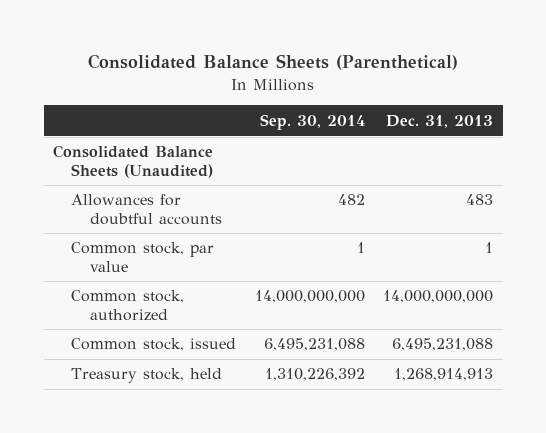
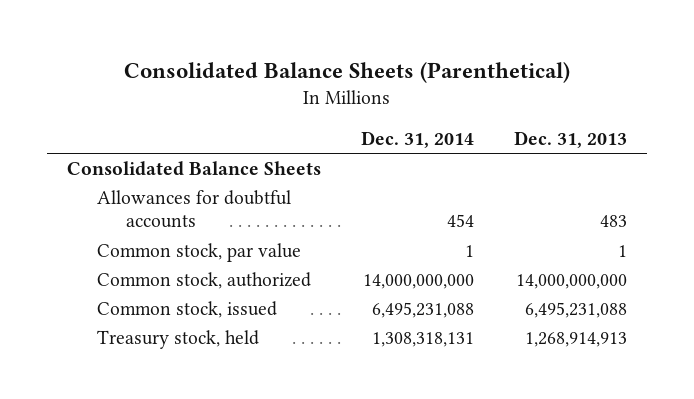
[259,113,365,130] Sep. 30, 2014 -> none
none -> [361,130,475,148] Dec. 31, 2014
[52,145,214,178] Consolidated Balance Sheets (Unaudited) -> [67,161,322,177] Consolidated Balance Sheets

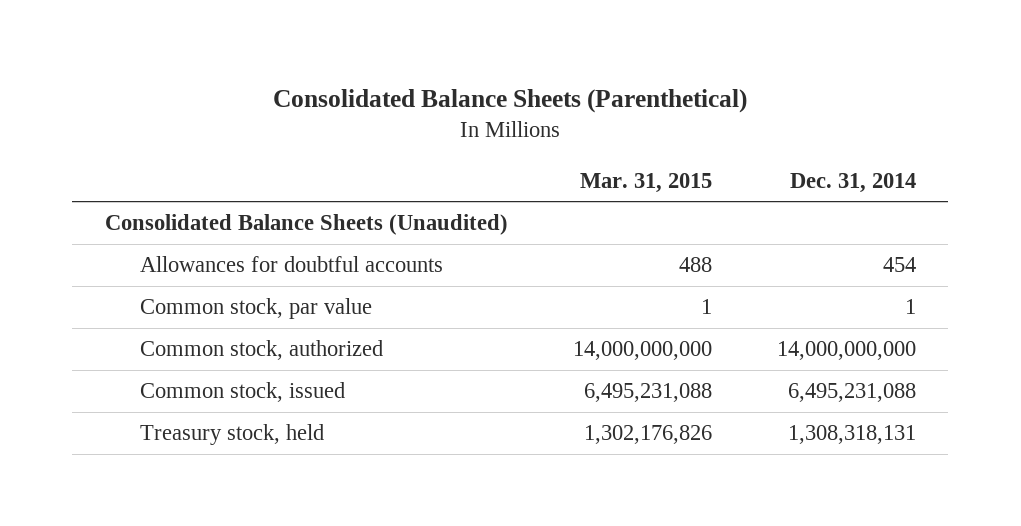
[513,130,627,148] Dec. 31, 2013 -> none
none -> [579,172,712,193] Mar. 31, 2015
[67,161,322,177] Consolidated Balance Sheets -> [104,214,508,236] Consolidated Balance Sheets (Unaudited)

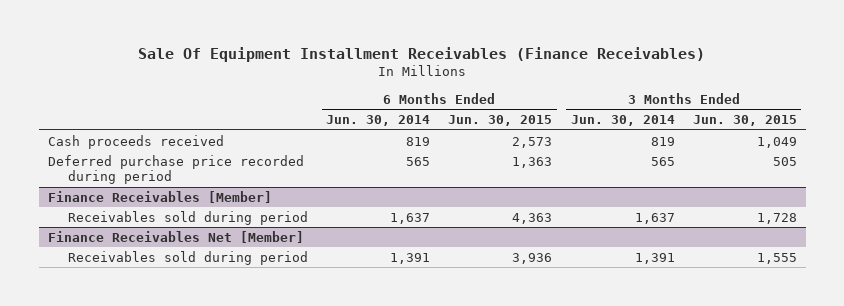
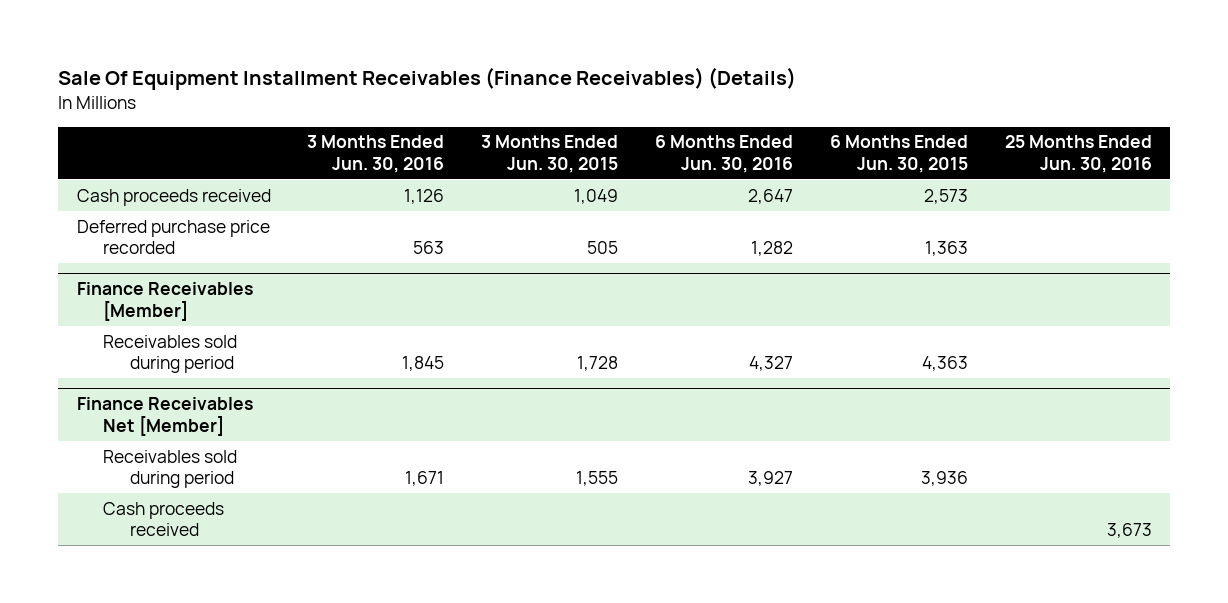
[138,46,706,62] Sale Of Equipment Installment Receivables (Finance Receivables) -> [58,67,797,91] Sale Of Equipment Installment Receivables (Finance Receivables) (Details)
[326,115,431,127] Jun. 30, 2014 -> none
[570,115,675,127] Jun. 30, 2014 -> none
none -> [307,135,445,173] 3 Months Ended Jun. 30, 2016
none -> [654,135,793,173] 6 Months Ended Jun. 30, 2016
none -> [1004,135,1152,173] 25 Months Ended Jun. 30, 2016
[47,154,304,185] Deferred purchase price recorded during period -> [76,219,270,254] Deferred purchase price recorded
none -> [103,501,225,536] Cash proceeds received

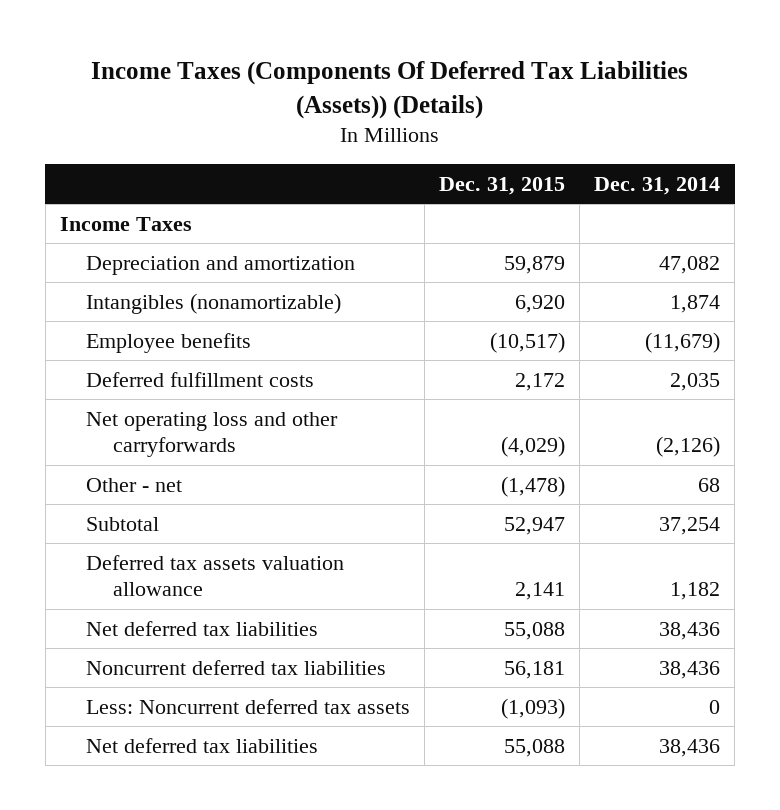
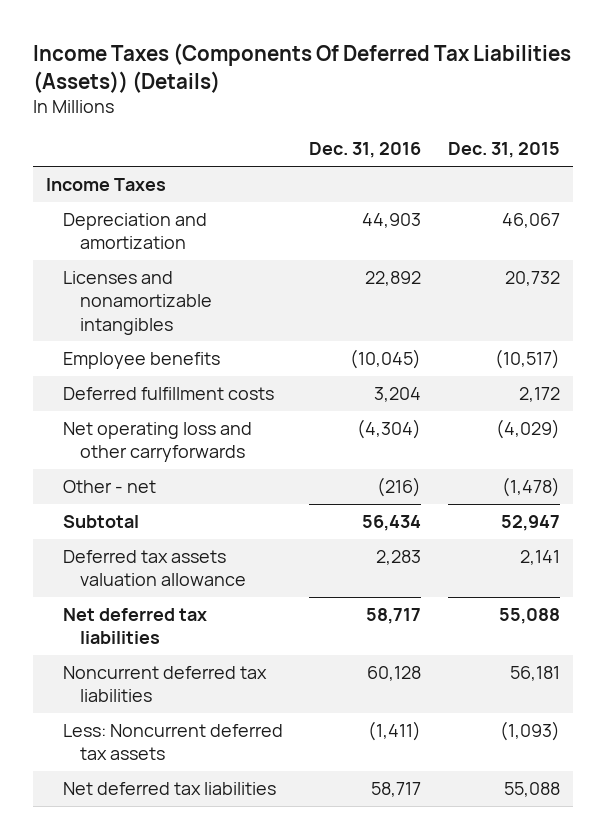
[594,176,721,195] Dec. 31, 2014 -> none
none -> [309,142,422,159] Dec. 31, 2016
[504,255,566,274] 59,879 -> [501,212,560,228] 46,067
[86,292,342,314] Intangibles (nonamortizable) -> [62,270,212,335] Licenses and nonamortizable intangibles
[515,294,566,313] 6,920 -> [504,270,560,286] 20,732

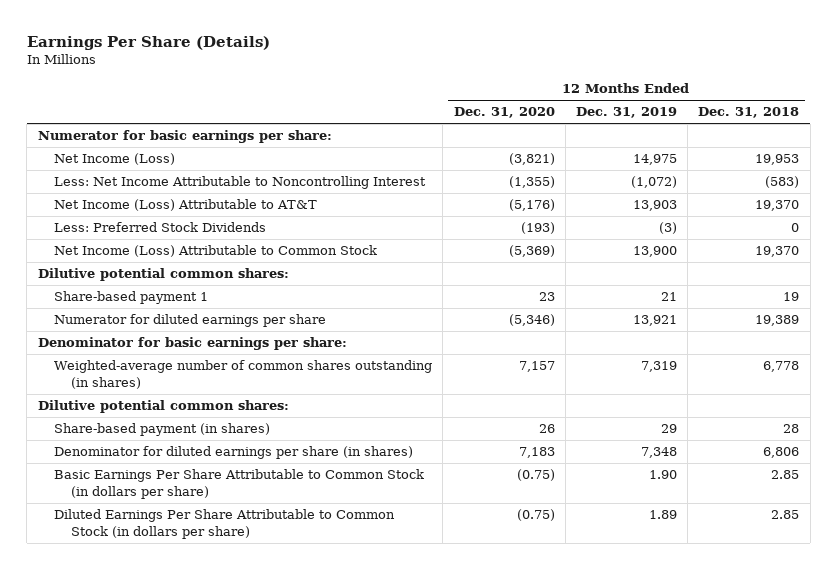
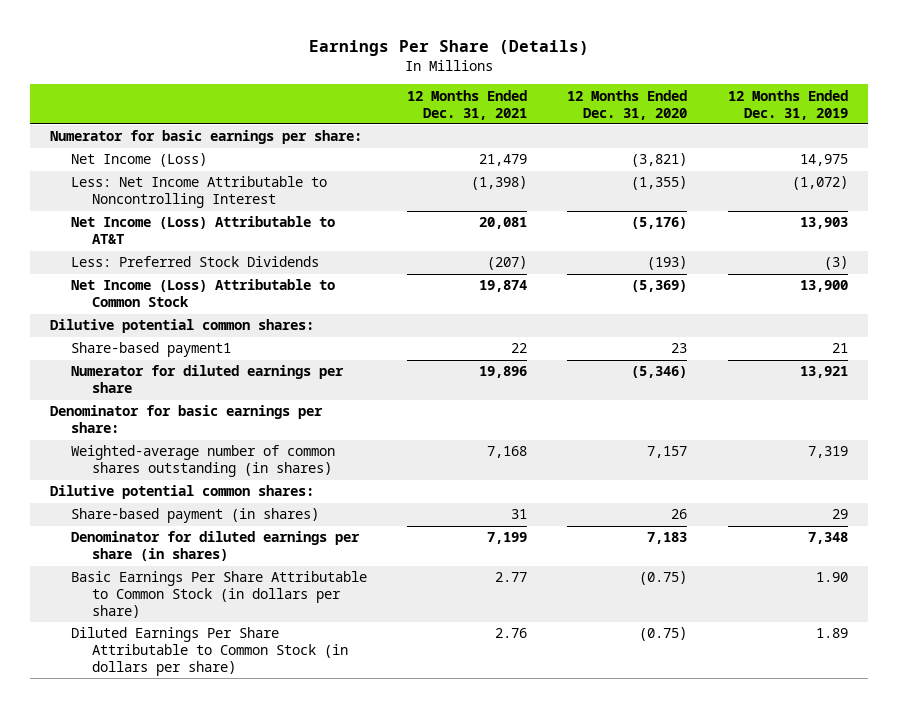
[698,107,800,119] Dec. 31, 2018 -> none
none -> [407,89,528,120] 12 Months Ended Dec. 31, 2021
[54,291,209,305] Share-based payment 1 -> [71,342,232,358] Share-based payment1

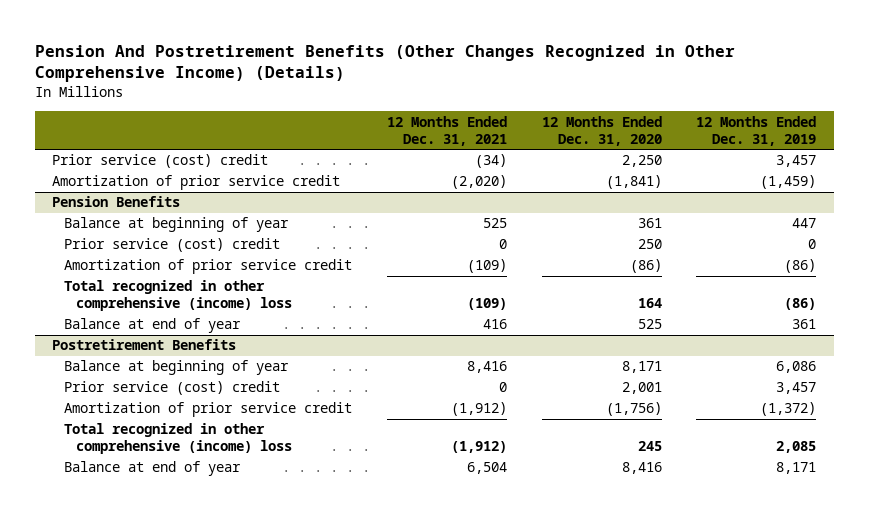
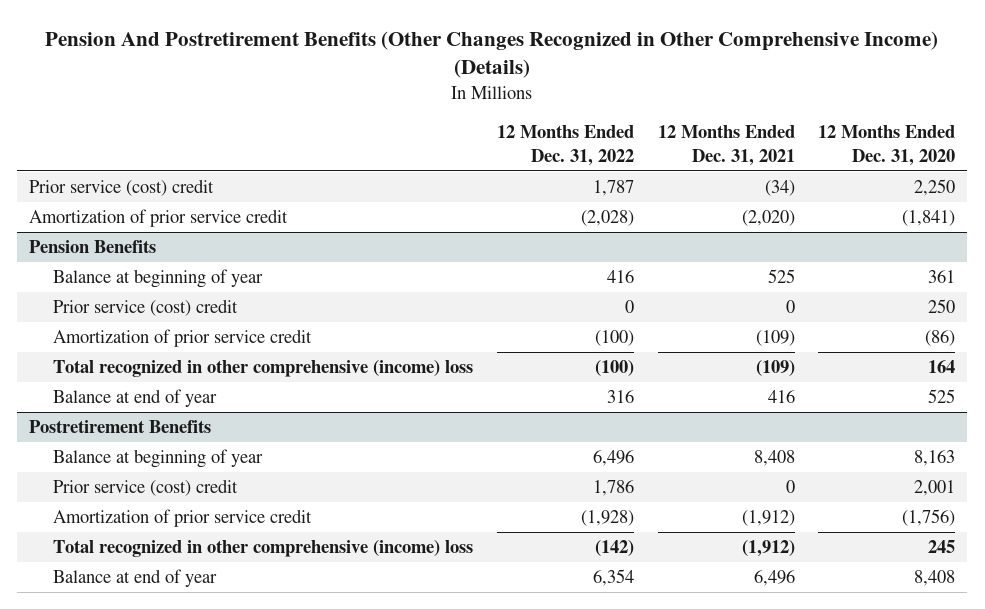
[696,115,817,146] 12 Months Ended Dec. 31, 2019 -> none
none -> [496,125,634,166] 12 Months Ended Dec. 31, 2022
[466,361,507,374] 8,416 -> [753,450,795,467] 8,408
[621,361,662,374] 8,171 -> [914,450,956,467] 8,163
[466,462,507,475] 6,504 -> [753,570,795,587] 6,496
[621,462,662,475] 8,416 -> [914,570,956,587] 8,408

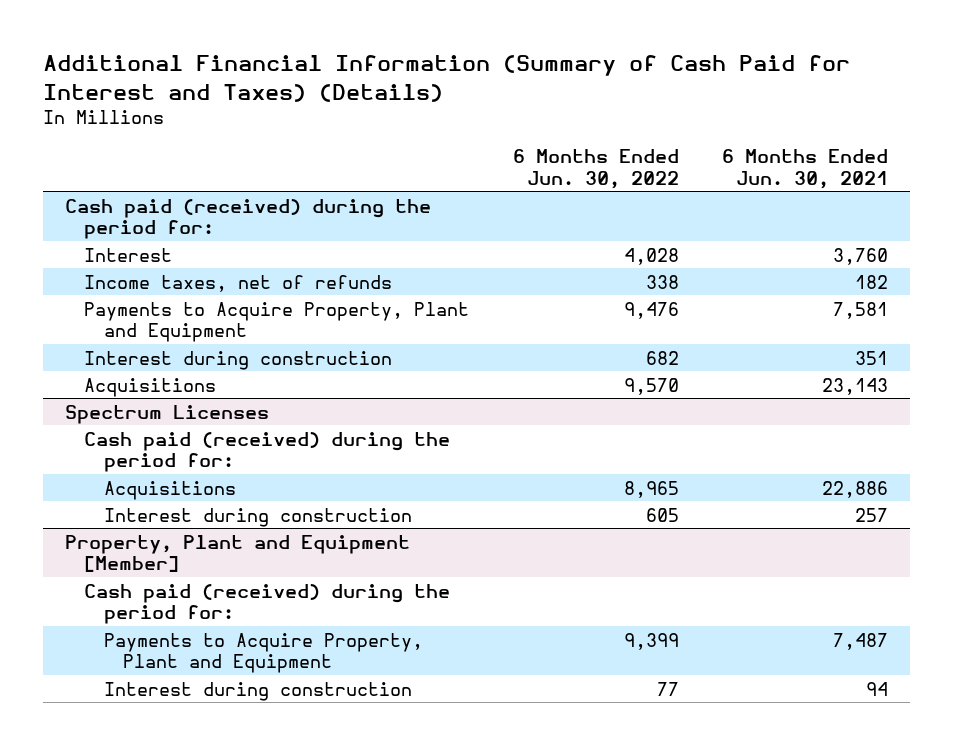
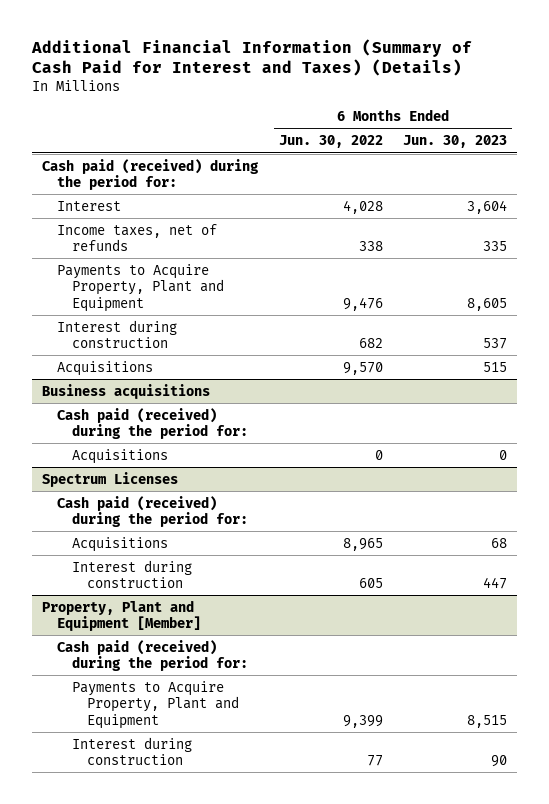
[722,149,889,189] 6 Months Ended Jun. 30, 2021 -> none
none -> [403,135,508,149] Jun. 30, 2023
none -> [42,383,211,399] Business acquisitions
none -> [57,407,249,440] Cash paid (received) during the period for:
none -> [72,448,169,464] Acquisitions

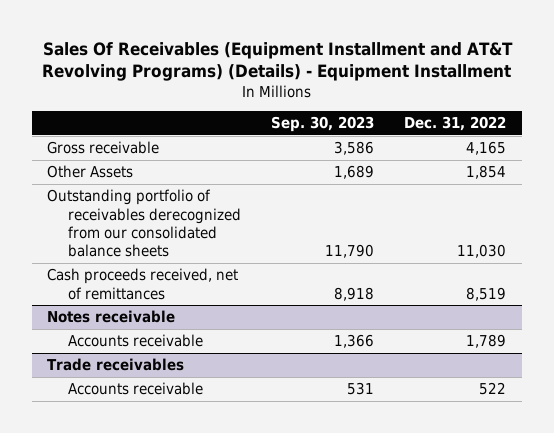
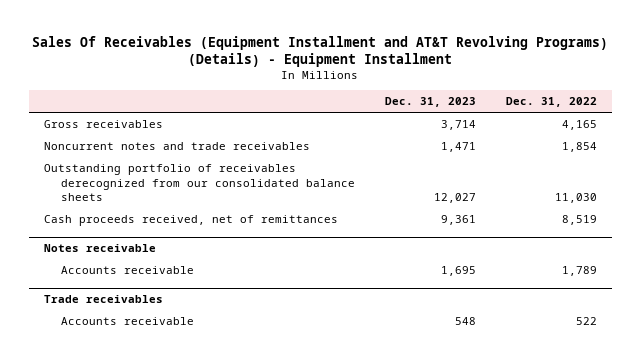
[271,116,375,133] Sep. 30, 2023 -> none
none -> [384,97,476,108] Dec. 31, 2023
[47,141,160,155] Gross receivable -> [44,119,164,128] Gross receivables
[47,165,134,179] Other Assets -> [44,141,311,150] Noncurrent notes and trade receivables

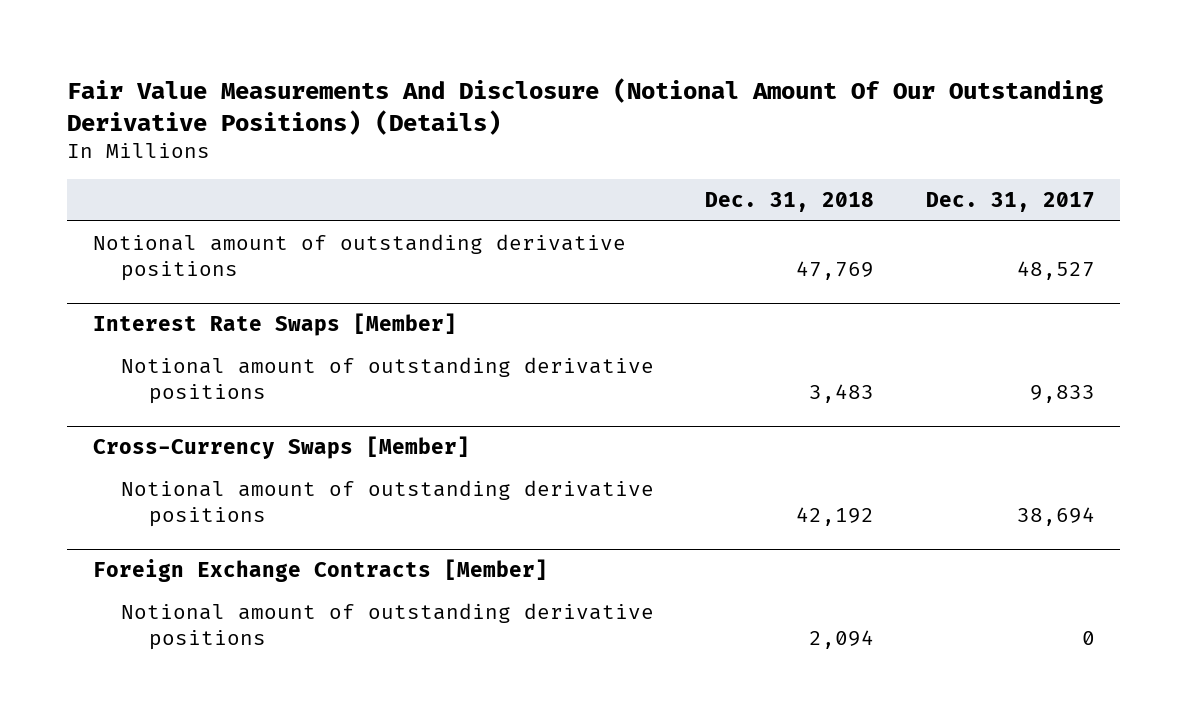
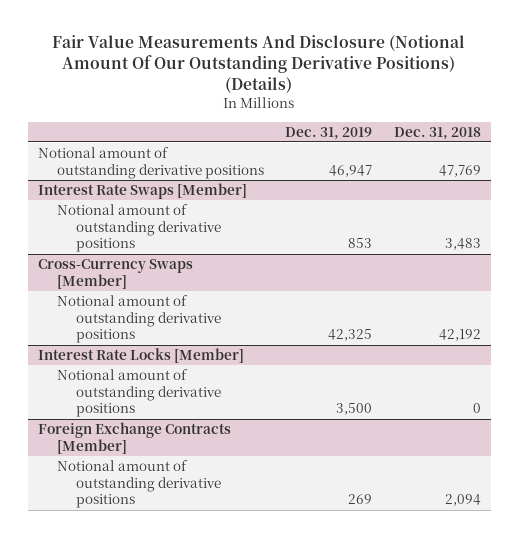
[925,191,1095,212] Dec. 31, 2017 -> none
none -> [285,126,373,140] Dec. 31, 2019
none -> [38,348,245,364] Interest Rate Locks [Member]
none -> [56,369,221,418] Notional amount of outstanding derivative positions

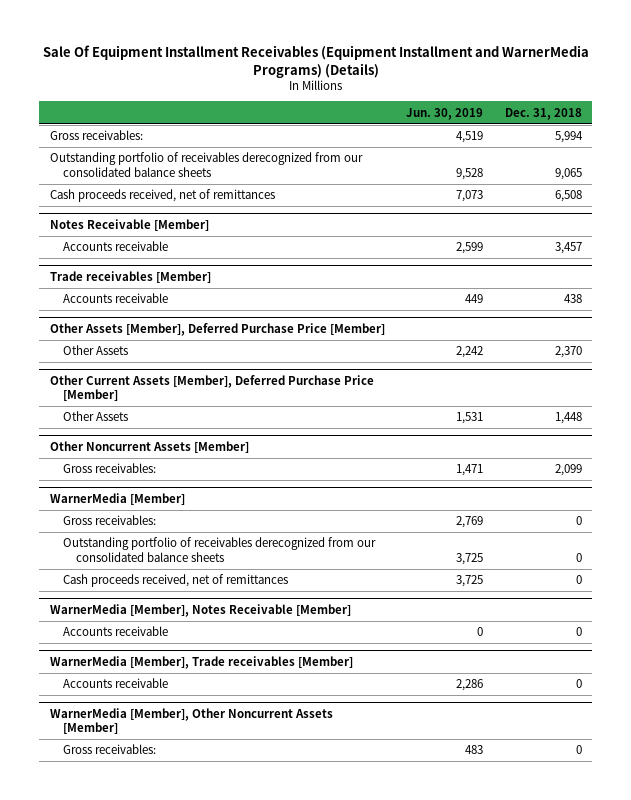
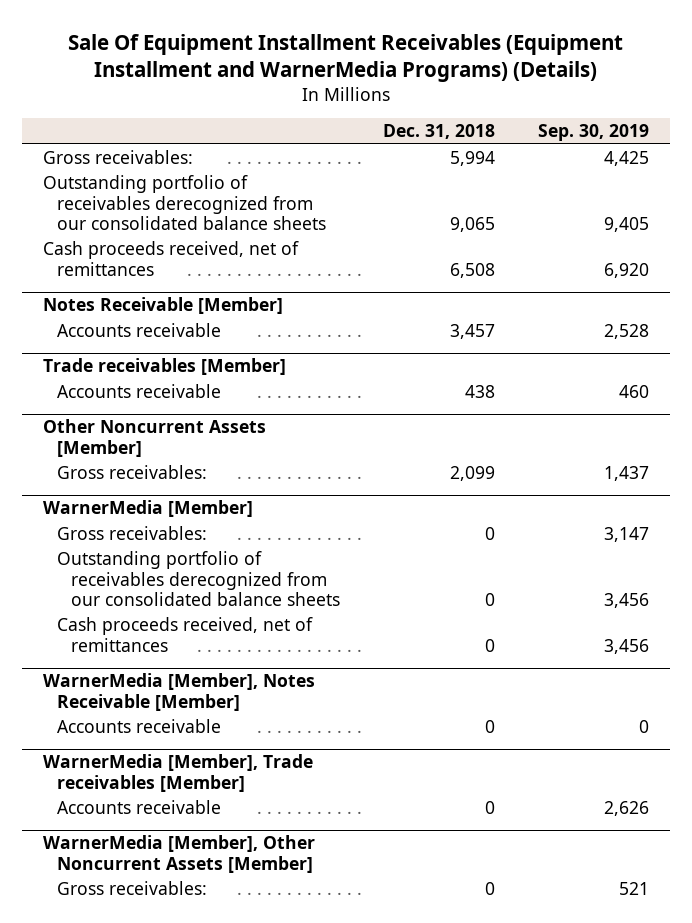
[406,107,484,120] Jun. 30, 2019 -> none
none -> [537,124,649,142] Sep. 30, 2019
[49,322,385,336] Other Assets [Member], Deferred Purchase Price [Member] -> none
[62,345,128,356] Other Assets -> none
[49,374,374,402] Other Current Assets [Member], Deferred Purchase Price [Member] -> none
[62,411,128,422] Other Assets -> none

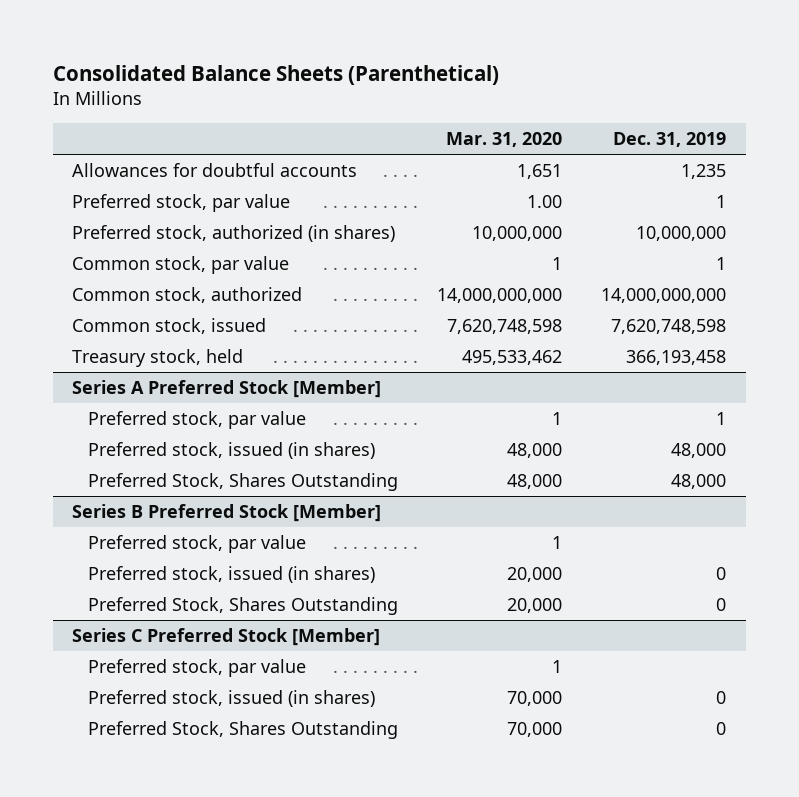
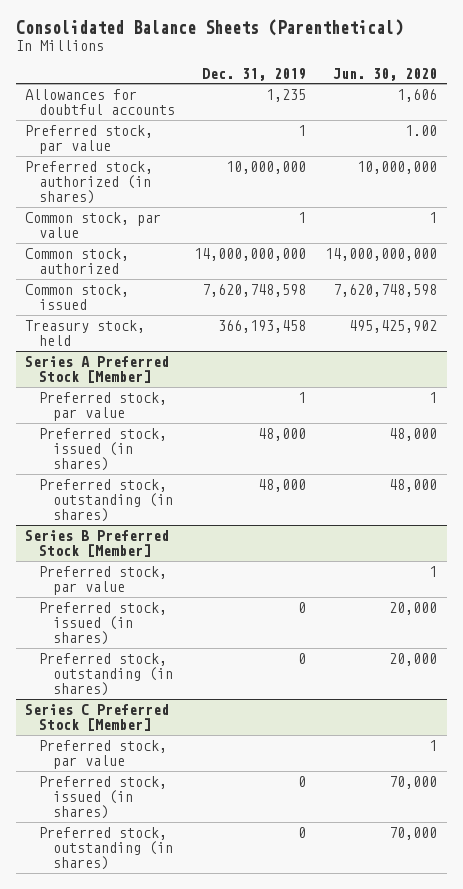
[446,131,563,147] Mar. 31, 2020 -> none
none -> [333,67,438,81] Jun. 30, 2020
[88,473,399,492] Preferred Stock, Shares Outstanding -> [39,478,173,522] Preferred stock, outstanding (in shares)
[88,597,399,616] Preferred Stock, Shares Outstanding -> [39,652,173,696] Preferred stock, outstanding (in shares)
[88,721,399,740] Preferred Stock, Shares Outstanding -> [39,826,173,870] Preferred stock, outstanding (in shares)

